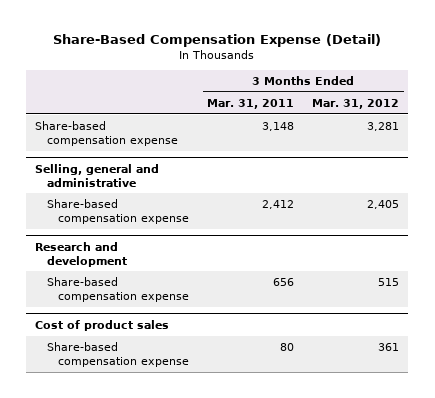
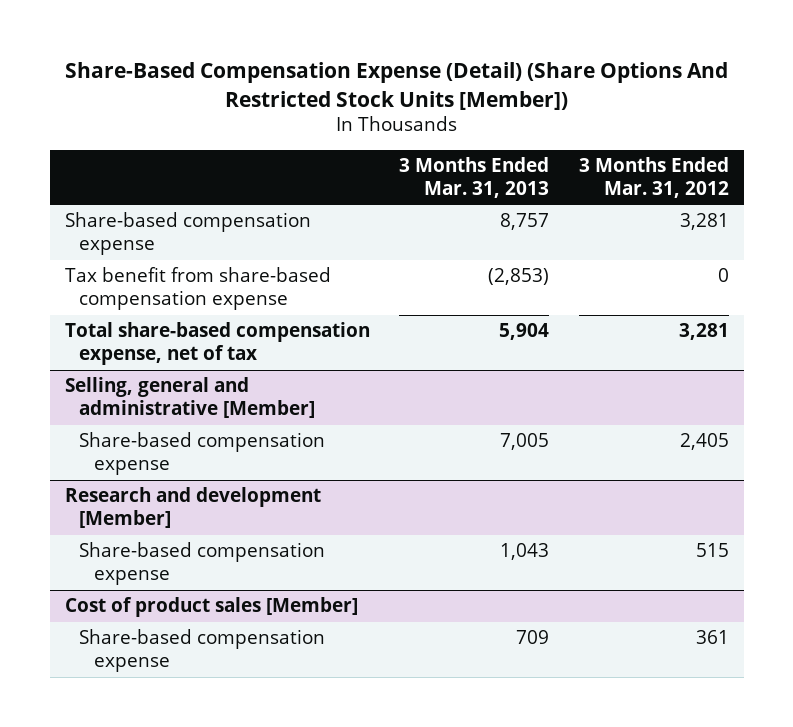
[53,33,382,47] Share-Based Compensation Expense (Detail) -> [64,62,728,110] Share-Based Compensation Expense (Detail) (Share Options And Restricted Stock Units [Member])
[207,98,295,109] Mar. 31, 2011 -> none
none -> [399,156,550,198] 3 Months Ended Mar. 31, 2013
none -> [64,267,331,311] Tax benefit from share-based compensation expense
none -> [64,322,370,366] Total share-based compensation expense, net of tax
[35,163,160,187] Selling, general and administrative -> [64,377,316,419] Selling, general and administrative [Member]
[35,241,127,267] Research and development -> [64,487,321,529] Research and development [Member]
[35,319,170,331] Cost of product sales -> [64,597,358,618] Cost of product sales [Member]

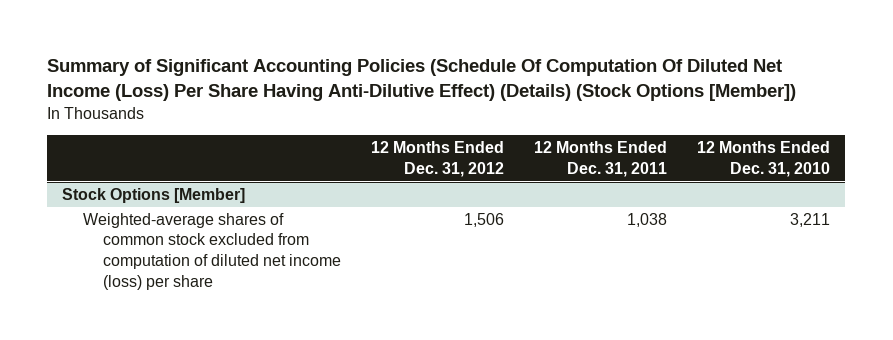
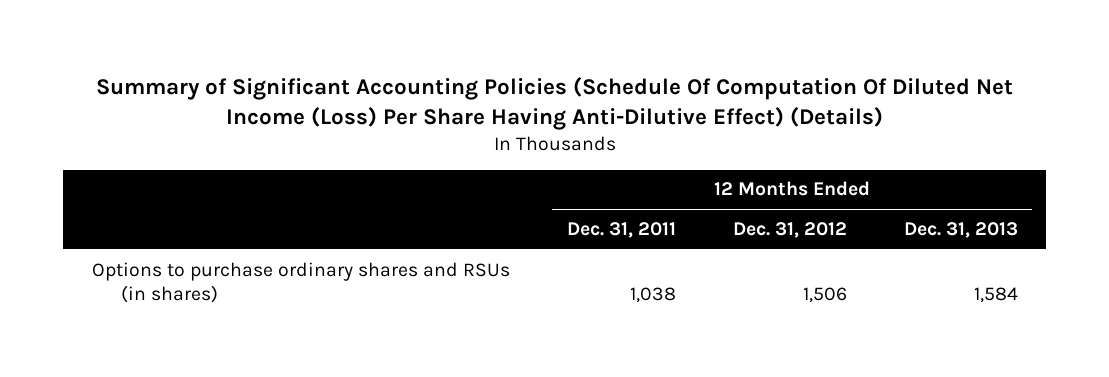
[47,59,797,102] Summary of Significant Accounting Policies (Schedule Of Computation Of Diluted Net Income (Loss) Per Share Having Anti-Dilutive Effect) (Details) (Stock Options [Member]) -> [95,76,1013,130] Summary of Significant Accounting Policies (Schedule Of Computation Of Diluted Net Income (Loss) Per Share Having Anti-Dilutive Effect) (Details)
[697,141,831,177] 12 Months Ended Dec. 31, 2010 -> none
none -> [903,221,1018,238] Dec. 31, 2013
[62,187,246,203] Stock Options [Member] -> none
[82,212,341,290] Weighted-average shares of common stock excluded from computation of diluted net income (loss) per share -> [91,261,510,304] Options to purchase ordinary shares and RSUs (in shares)

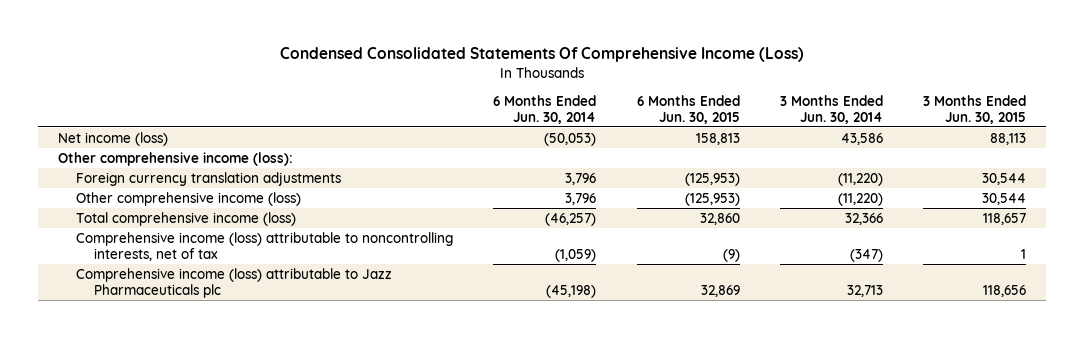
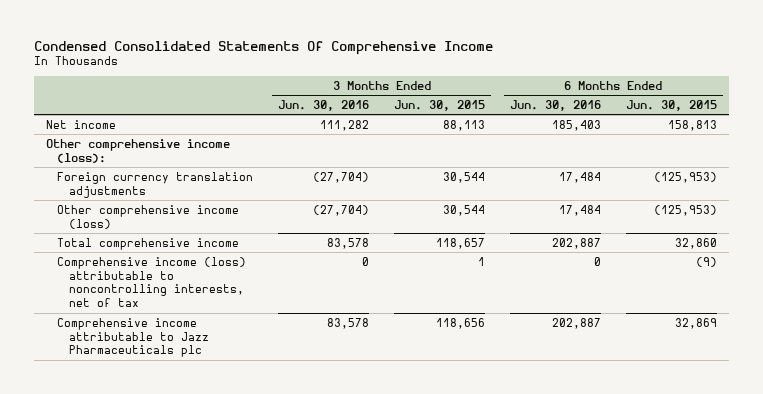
[280,47,805,63] Condensed Consolidated Statements Of Comprehensive Income (Loss) -> [33,40,493,55] Condensed Consolidated Statements Of Comprehensive Income
[493,94,597,124] 6 Months Ended Jun. 30, 2014 -> none
[779,94,883,124] 3 Months Ended Jun. 30, 2014 -> none
none -> [278,100,370,112] Jun. 30, 2016
none -> [509,100,601,112] Jun. 30, 2016
[58,131,169,146] Net income (loss) -> [45,119,116,129] Net income
[76,211,297,226] Total comprehensive income (loss) -> [57,237,240,250] Total comprehensive income
[76,267,393,298] Comprehensive income (loss) attributable to Jazz Pharmaceuticals plc -> [57,317,209,358] Comprehensive income attributable to Jazz Pharmaceuticals plc

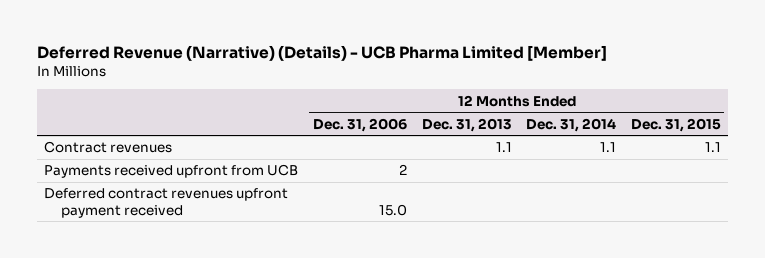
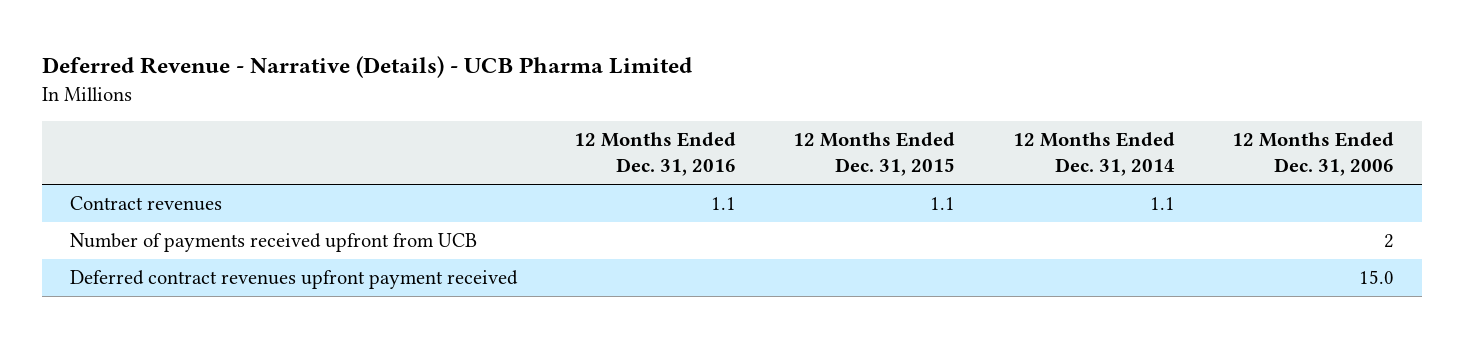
[37,44,608,61] Deferred Revenue (Narrative) (Details) - UCB Pharma Limited [Member] -> [41,56,692,79] Deferred Revenue - Narrative (Details) - UCB Pharma Limited
[421,117,512,132] Dec. 31, 2013 -> none
none -> [574,132,737,177] 12 Months Ended Dec. 31, 2016
[44,164,299,179] Payments received upfront from UCB -> [70,233,478,253] Number of payments received upfront from UCB

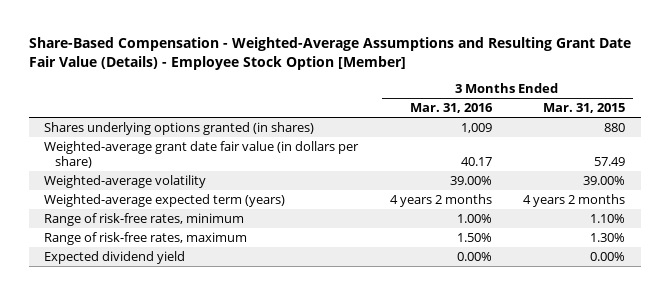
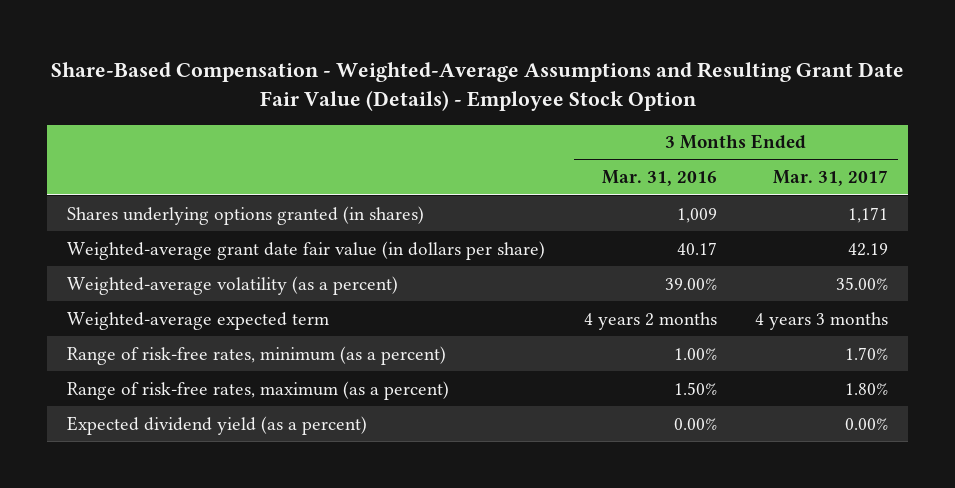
[28,36,631,70] Share-Based Compensation - Weighted-Average Assumptions and Resulting Grant Date Fair Value (Details) - Employee Stock Option [Member] -> [50,61,904,111] Share-Based Compensation - Weighted-Average Assumptions and Resulting Grant Date Fair Value (Details) - Employee Stock Option
[542,102,625,113] Mar. 31, 2015 -> none
none -> [773,170,889,187] Mar. 31, 2017
[44,174,207,188] Weighted-average volatility -> [66,275,398,295] Weighted-average volatility (as a percent)
[44,193,286,207] Weighted-average expected term (years) -> [66,311,329,330] Weighted-average expected term
[44,212,245,226] Range of risk-free rates, minimum -> [66,345,446,365] Range of risk-free rates, minimum (as a percent)
[44,231,248,245] Range of risk-free rates, maximum -> [66,380,449,400] Range of risk-free rates, maximum (as a percent)
[44,250,186,264] Expected dividend yield -> [66,415,367,435] Expected dividend yield (as a percent)

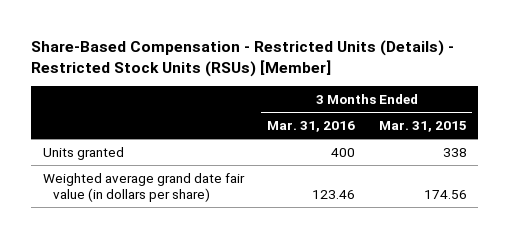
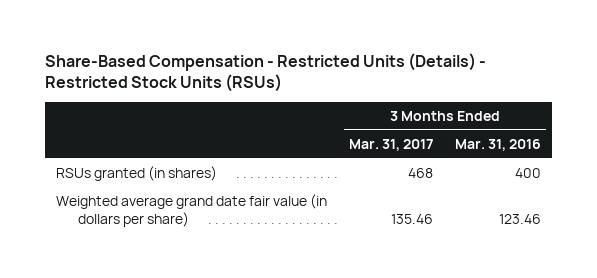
[31,39,455,77] Share-Based Compensation - Restricted Units (Details) - Restricted Stock Units (RSUs) [Member] -> [45,52,487,93] Share-Based Compensation - Restricted Units (Details) - Restricted Stock Units (RSUs)
[378,121,467,133] Mar. 31, 2015 -> none
none -> [349,138,434,151] Mar. 31, 2017
[42,146,124,160] Units granted -> [56,165,218,181] RSUs granted (in shares)

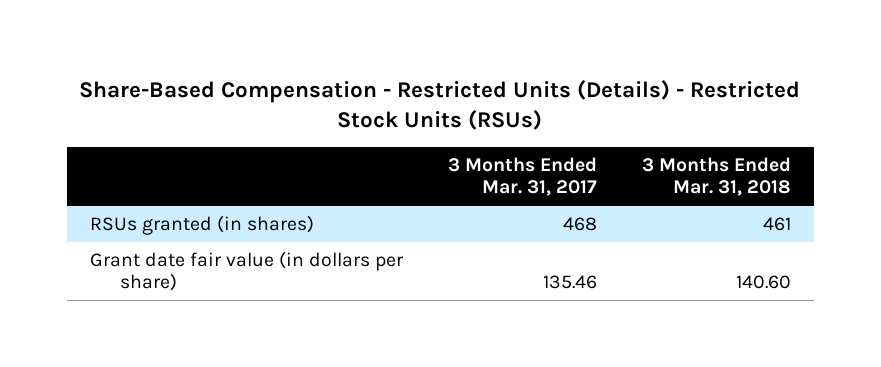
[454,138,541,151] Mar. 31, 2016 -> none
none -> [642,156,792,197] 3 Months Ended Mar. 31, 2018
[56,193,328,227] Weighted average grand date fair value (in dollars per share) -> [89,250,404,292] Grant date fair value (in dollars per share)

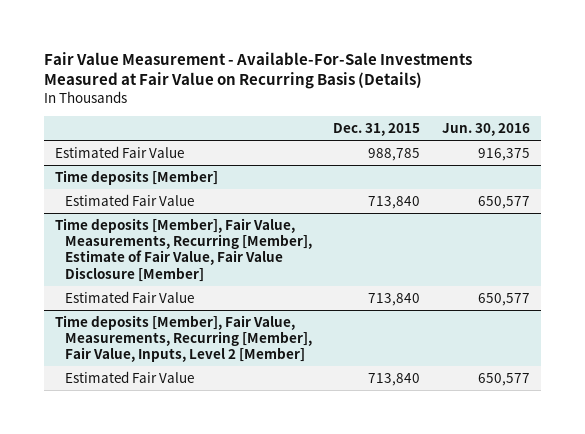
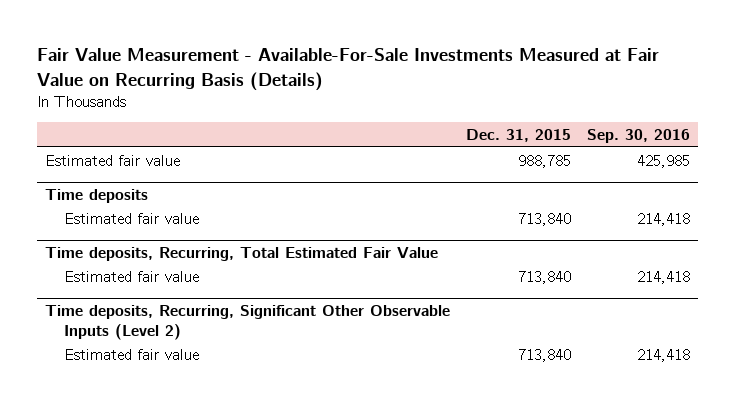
[442,123,531,137] Jun. 30, 2016 -> none
none -> [586,128,690,143] Sep. 30, 2016
[54,217,312,282] Time deposits [Member], Fair Value, Measurements, Recurring [Member], Estimate of Fair Value, Fair Value Disclosure [Member] -> none
[54,314,312,363] Time deposits [Member], Fair Value, Measurements, Recurring [Member], Fair Value, Inputs, Level 2 [Member] -> none
[54,145,184,158] Estimated Fair Value -> [44,154,180,166] Estimated fair value
[54,169,218,185] Time deposits [Member] -> [44,188,148,203] Time deposits
[64,193,194,206] Estimated Fair Value -> [63,212,199,224] Estimated fair value
none -> [44,246,438,261] Time deposits, Recurring, Total Estimated Fair Value
[64,290,194,303] Estimated Fair Value -> [63,270,199,282] Estimated fair value
none -> [44,304,450,340] Time deposits, Recurring, Significant Other Observable Inputs (Level 2)
[64,370,194,383] Estimated Fair Value -> [63,348,199,360] Estimated fair value

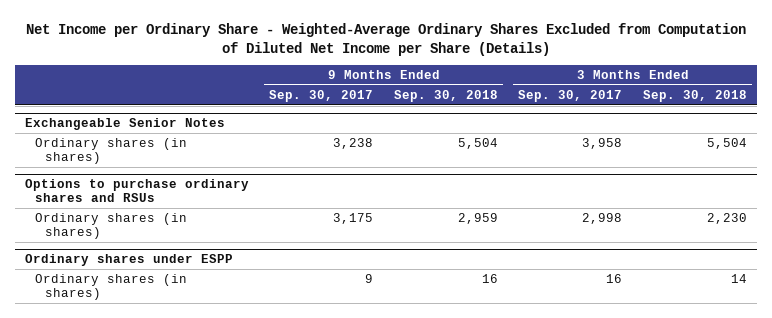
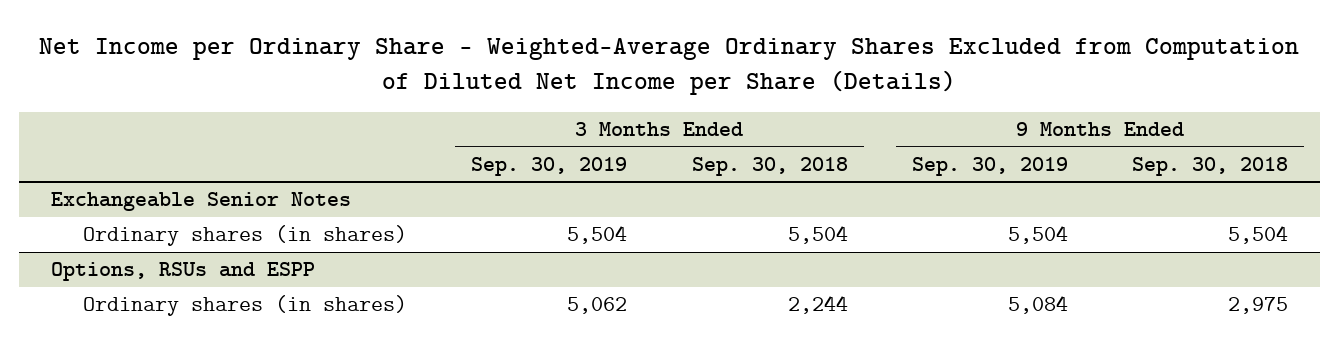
[269,89,374,102] Sep. 30, 2017 -> none
[518,89,623,102] Sep. 30, 2017 -> none
none -> [471,156,628,176] Sep. 30, 2019
none -> [911,156,1068,176] Sep. 30, 2019
[24,254,233,267] Ordinary shares under ESPP -> none
[35,273,188,301] Ordinary shares (in shares) -> none
[24,179,249,203] Options to purchase ordinary shares and RSUs -> [51,262,316,282] Options, RSUs and ESPP
[457,212,498,224] 2,959 -> [1227,297,1288,315] 2,975
[706,212,747,224] 2,230 -> [787,295,848,315] 2,244

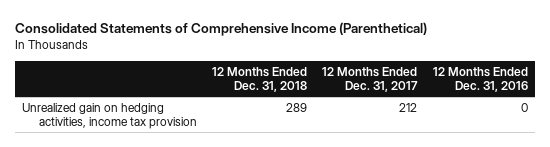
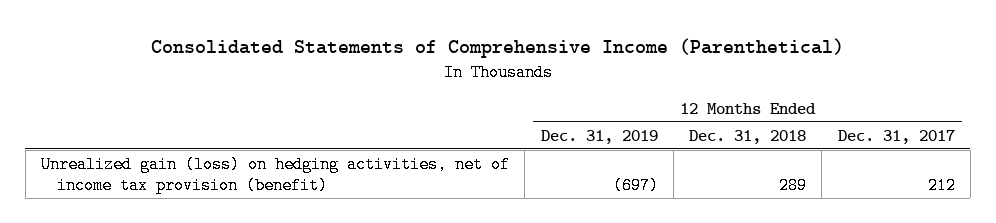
[432,66,528,92] 12 Months Ended Dec. 31, 2016 -> none
none -> [540,129,658,144] Dec. 31, 2019
[22,103,198,129] Unrealized gain on hedging activities, income tax provision -> [41,155,511,195] Unrealized gain (loss) on hedging activities, net of income tax provision (benefit)

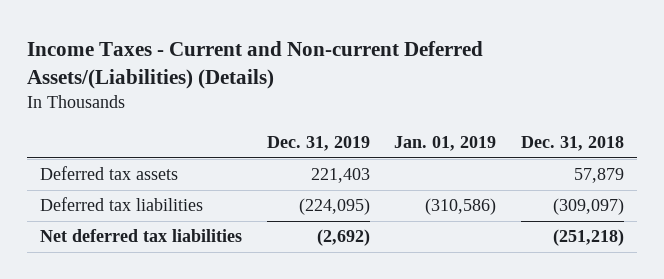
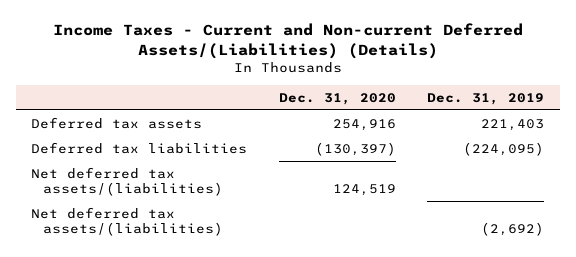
[394,136,497,152] Jan. 01, 2019 -> none
[521,136,625,152] Dec. 31, 2018 -> none
none -> [278,92,396,105] Dec. 31, 2020
none -> [31,166,224,196] Net deferred tax assets/(liabilities)
[39,229,242,243] Net deferred tax liabilities -> [31,206,224,236] Net deferred tax assets/(liabilities)

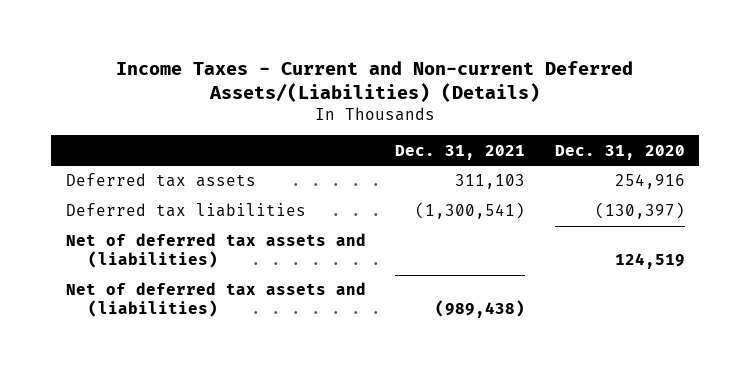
[427,92,545,105] Dec. 31, 2019 -> none
none -> [395,144,526,160] Dec. 31, 2021
[31,166,224,196] Net deferred tax assets/(liabilities) -> [65,233,366,269] Net of deferred tax assets and (liabilities)
[31,206,224,236] Net deferred tax assets/(liabilities) -> [65,282,366,318] Net of deferred tax assets and (liabilities)

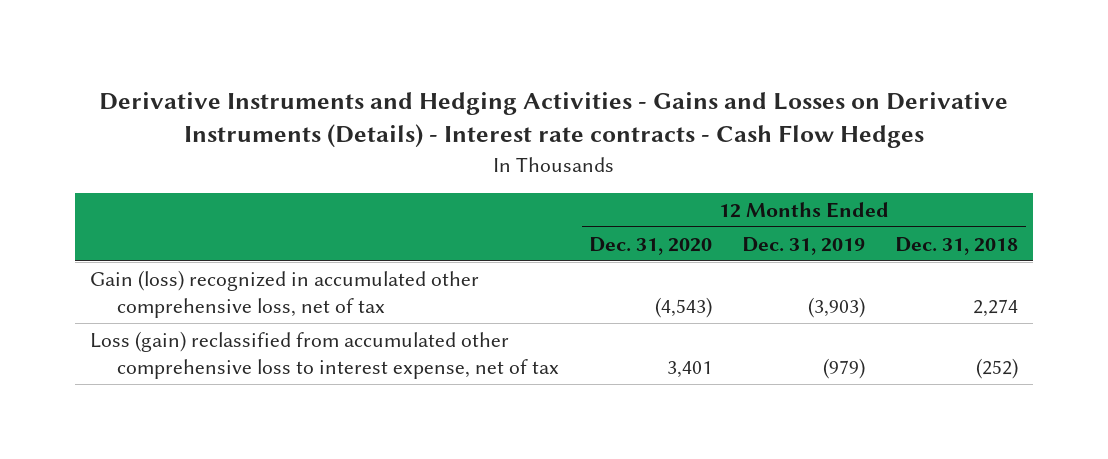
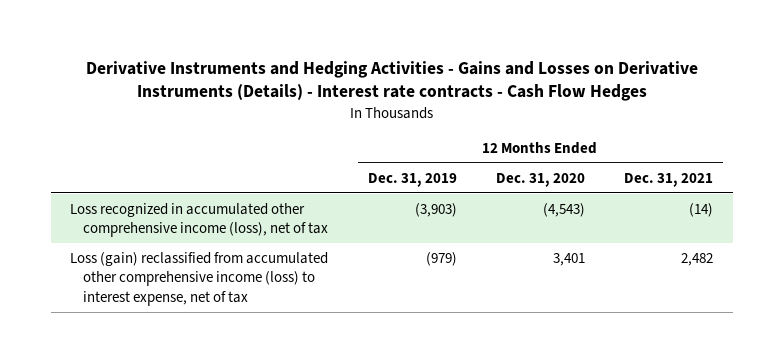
[895,236,1019,255] Dec. 31, 2018 -> none
none -> [624,172,714,187] Dec. 31, 2021
[90,269,480,319] Gain (loss) recognized in accumulated other comprehensive loss, net of tax -> [70,202,329,238] Loss recognized in accumulated other comprehensive income (loss), net of tax
[90,330,560,380] Loss (gain) reclassified from accumulated other comprehensive loss to interest expense, net of tax -> [70,251,329,306] Loss (gain) reclassified from accumulated other comprehensive income (loss) to interest expense, net of tax

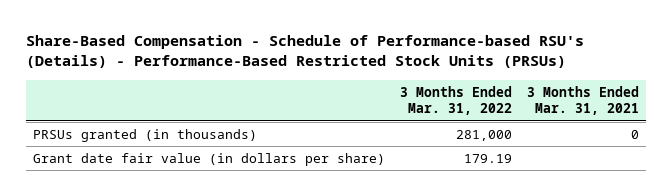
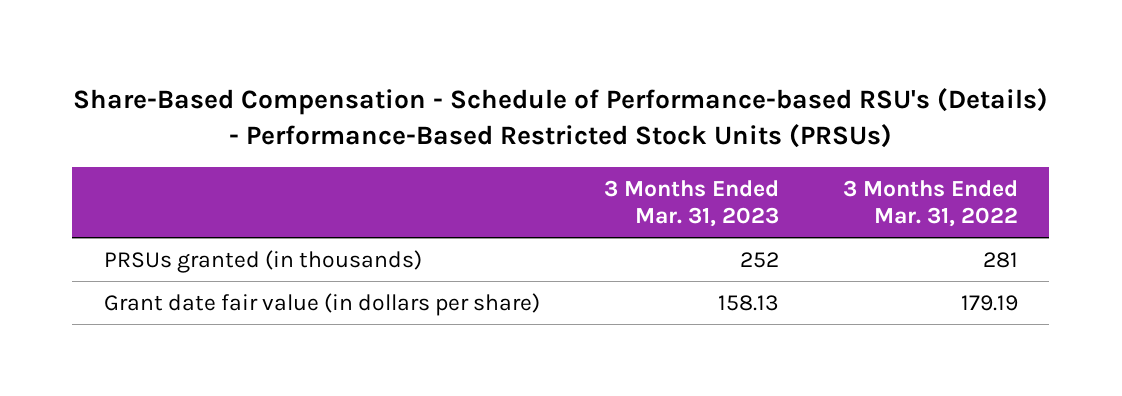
[526,85,639,116] 3 Months Ended Mar. 31, 2021 -> none
none -> [603,180,779,227] 3 Months Ended Mar. 31, 2023
[456,129,513,141] 281,000 -> [982,252,1018,269] 281

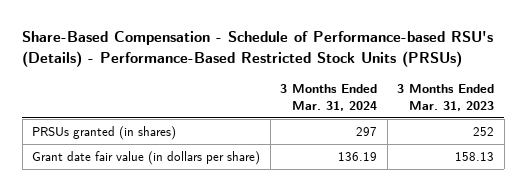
[842,180,1018,227] 3 Months Ended Mar. 31, 2022 -> none
none -> [280,84,378,111] 3 Months Ended Mar. 31, 2024
[104,250,423,274] PRSUs granted (in thousands) -> [32,126,177,141] PRSUs granted (in shares)

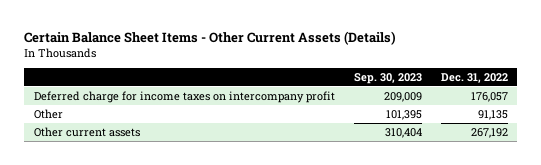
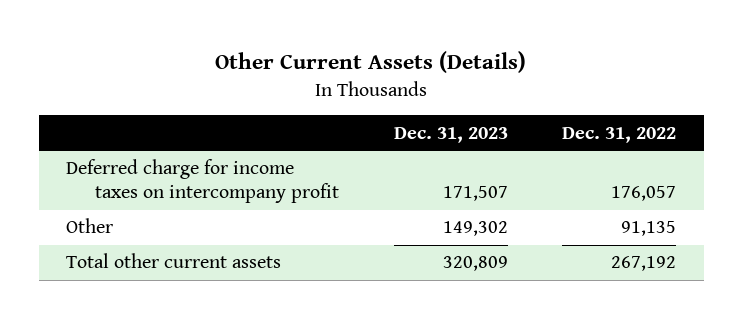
[24,30,397,45] Certain Balance Sheet Items - Other Current Assets (Details) -> [215,51,527,74] Other Current Assets (Details)
[353,72,422,84] Sep. 30, 2023 -> none
none -> [393,126,508,143] Dec. 31, 2023
[33,126,140,137] Other current assets -> [66,253,282,269] Total other current assets

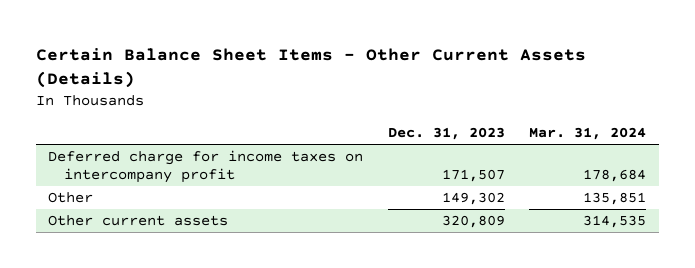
[215,51,527,74] Other Current Assets (Details) -> [36,48,587,89] Certain Balance Sheet Items - Other Current Assets (Details)
[562,126,677,143] Dec. 31, 2022 -> none
none -> [529,126,647,140] Mar. 31, 2024
[66,253,282,269] Total other current assets -> [48,215,229,227] Other current assets

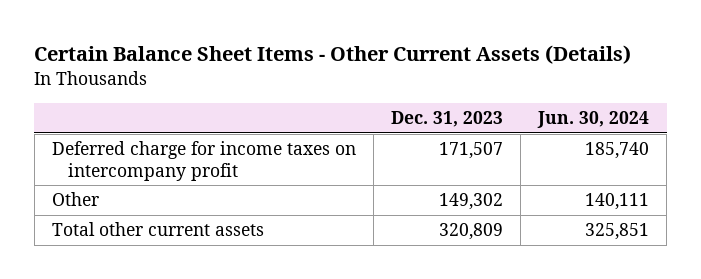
[529,126,647,140] Mar. 31, 2024 -> none
none -> [537,110,650,128] Jun. 30, 2024
[48,215,229,227] Other current assets -> [51,222,264,237] Total other current assets

